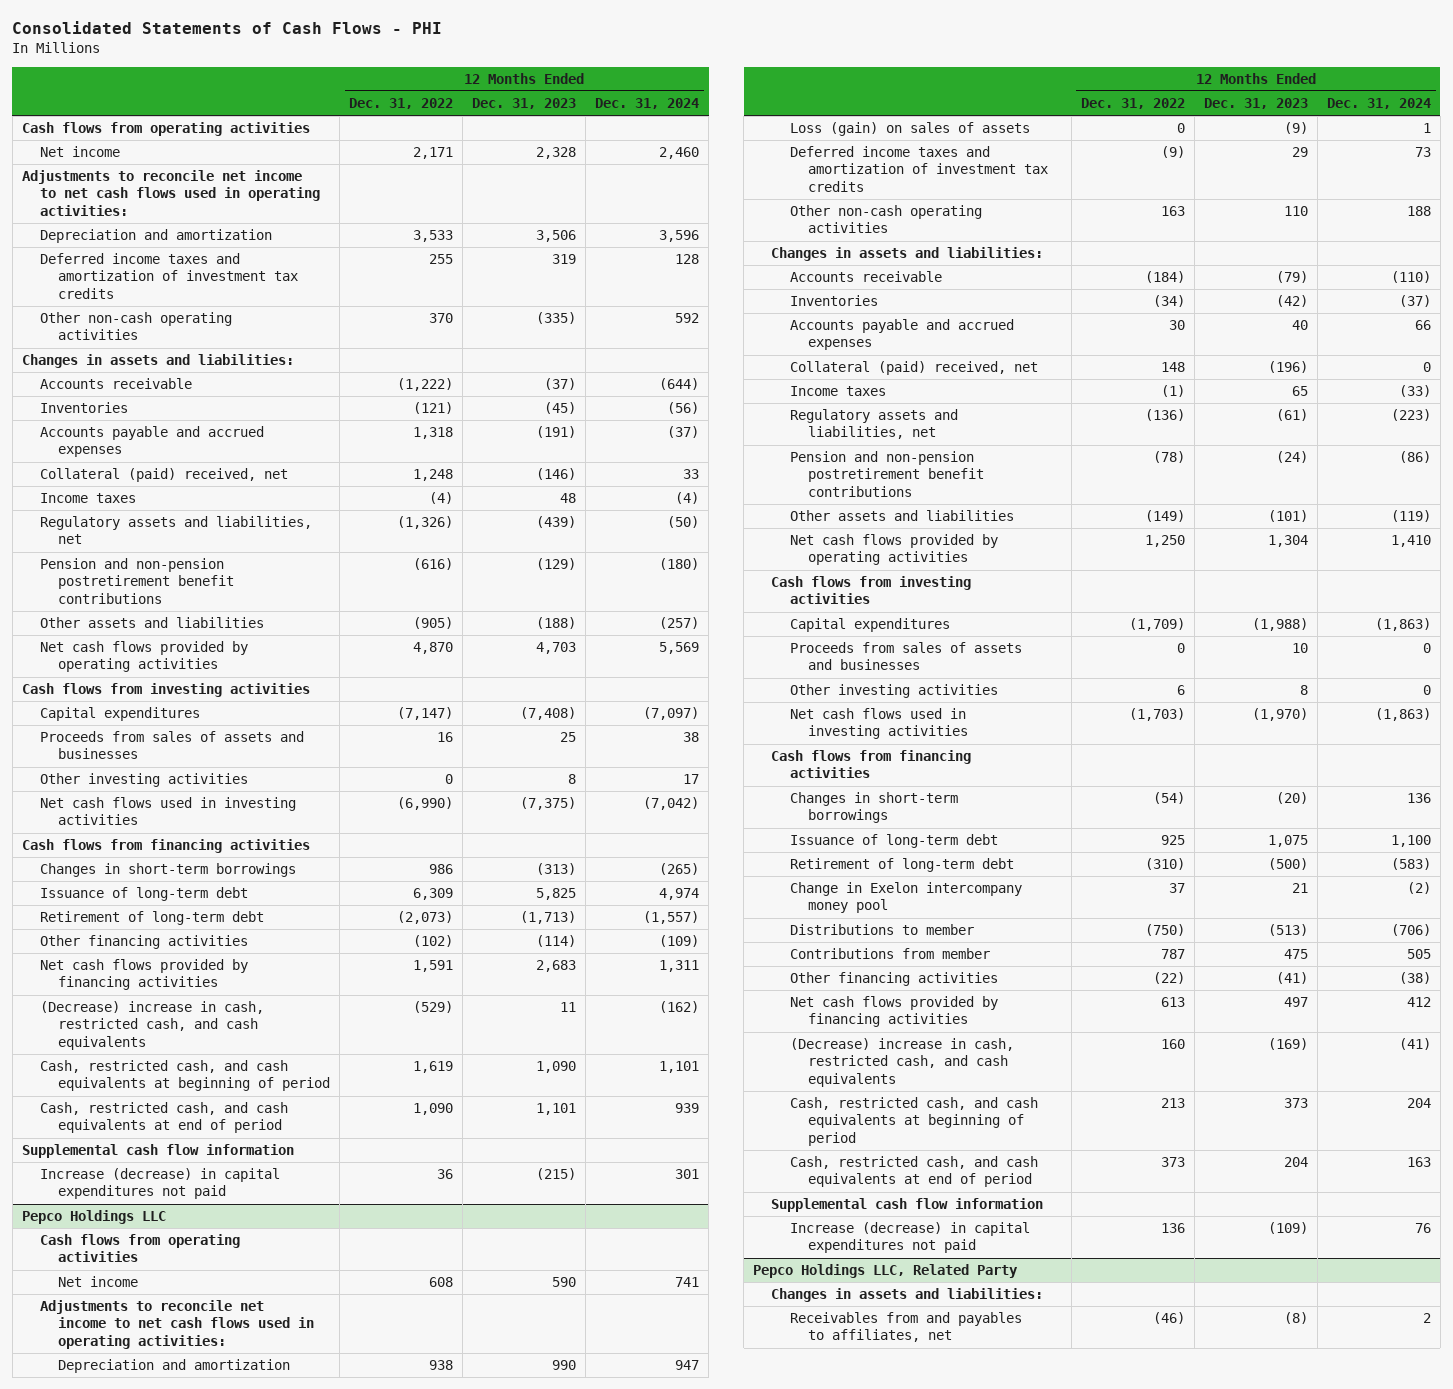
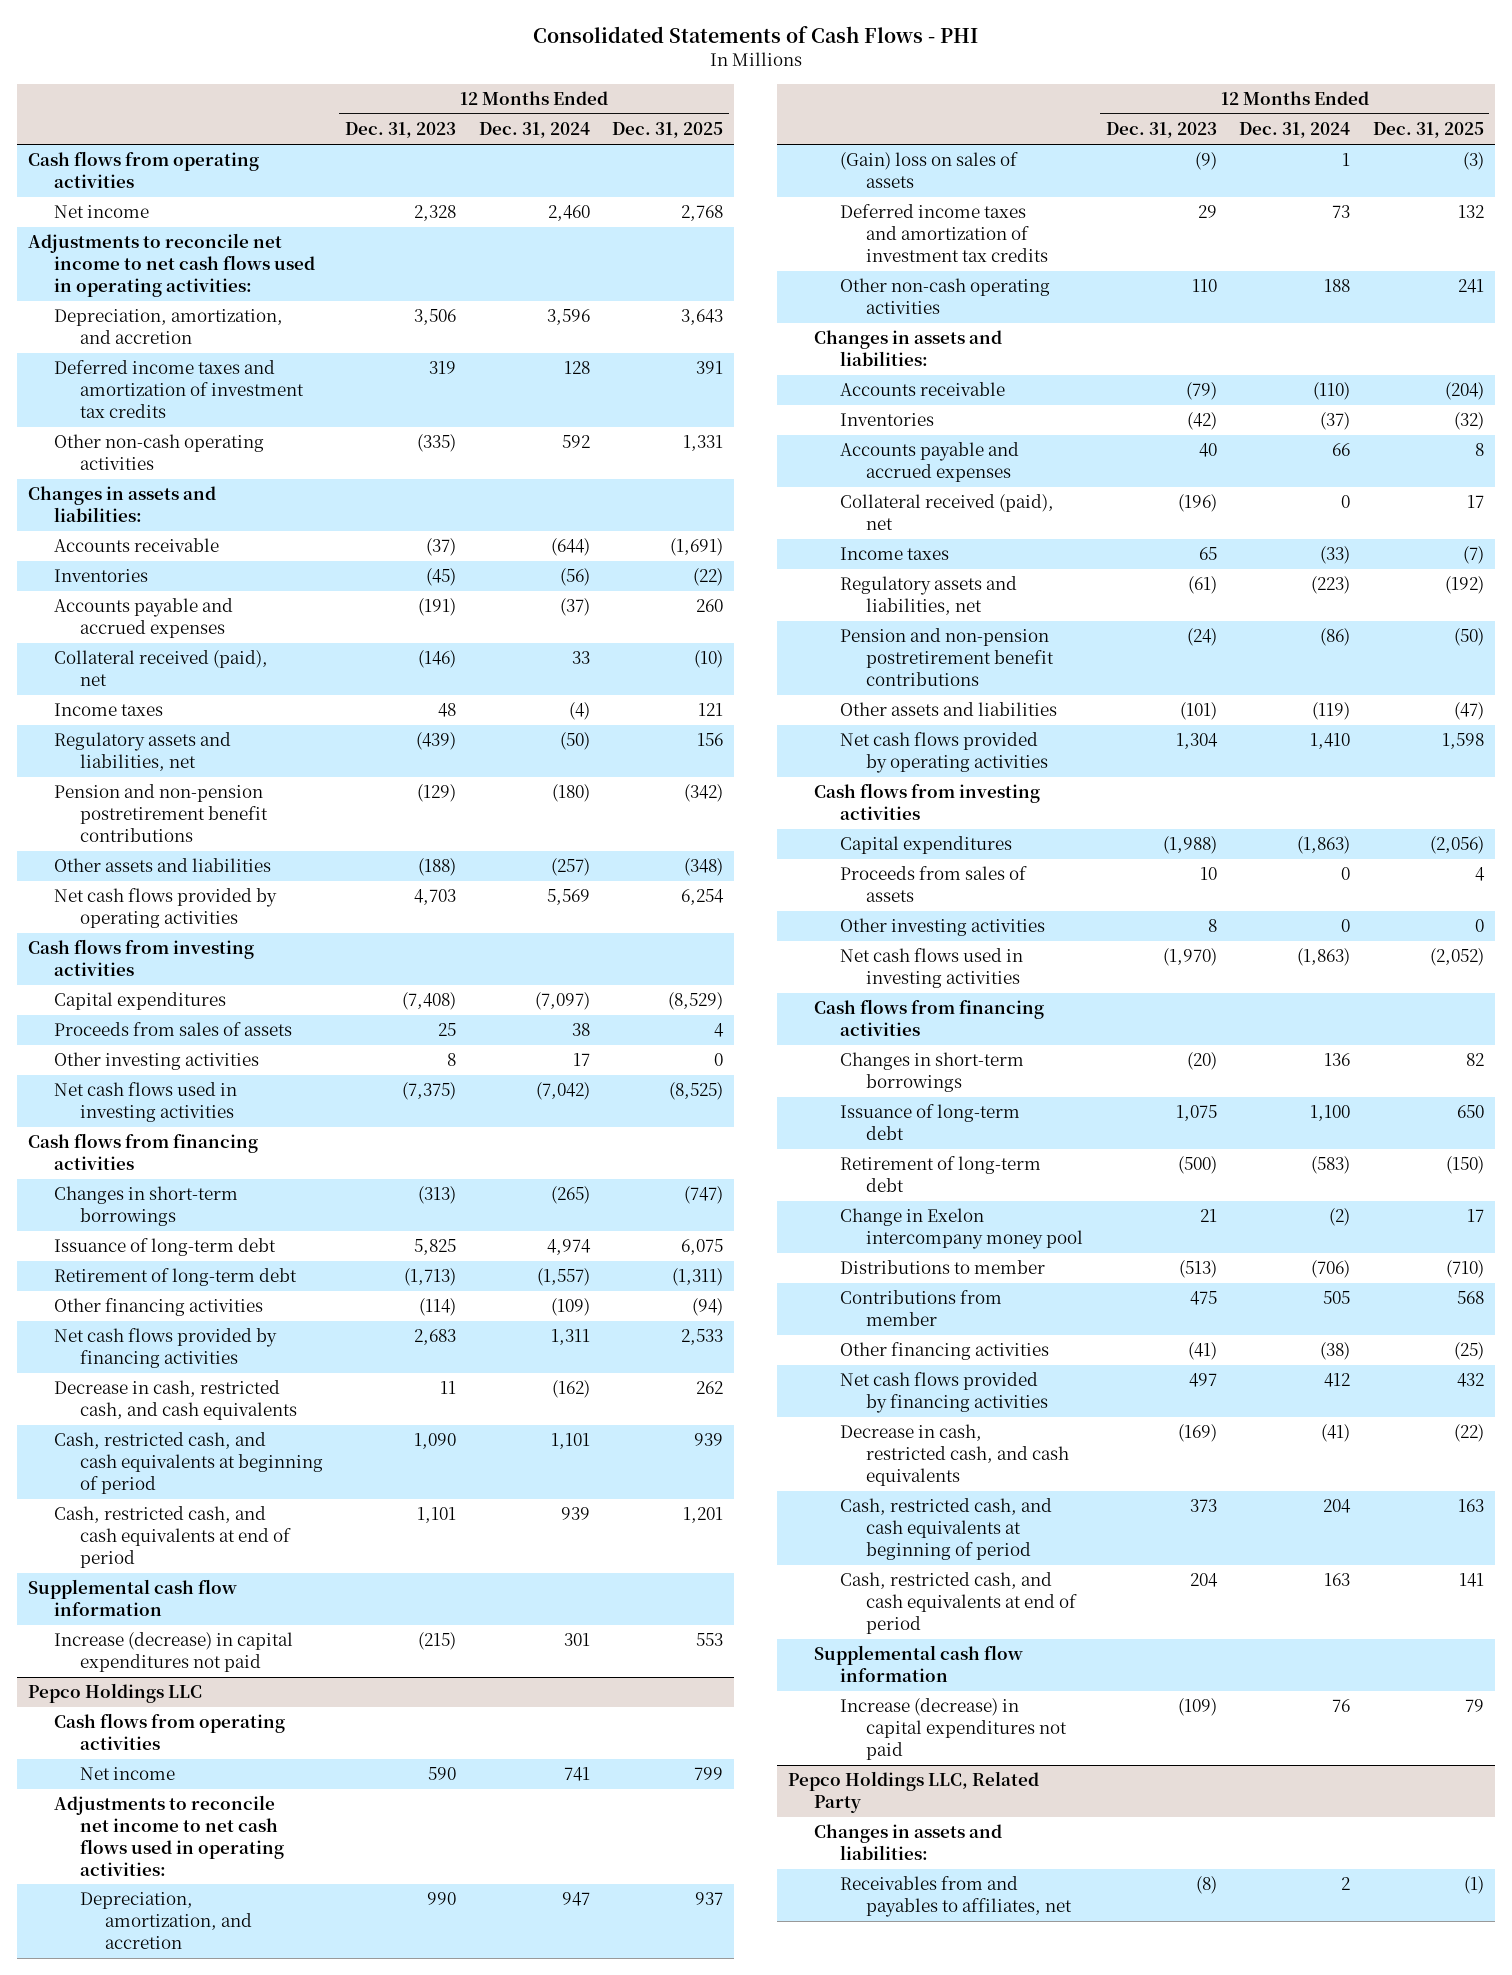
[349,98,454,110] Dec. 31, 2022 -> none
none -> [612,122,724,139] Dec. 31, 2025
[40,229,273,244] Depreciation and amortization -> [53,309,283,345] Depreciation, amortization, and accretion
[40,468,289,483] Collateral (paid) received, net -> [53,650,268,687] Collateral received (paid), net
[40,731,305,760] Proceeds from sales of assets and businesses -> [53,1022,292,1037] Proceeds from sales of assets
[40,1001,265,1050] (Decrease) increase in cash, restricted cash, and cash equivalents -> [53,1380,297,1421] Decrease in cash, restricted cash, and cash equivalents
[58,1359,291,1374] Depreciation and amortization -> [79,1892,253,1949] Depreciation, amortization, and accretion
[789,122,1030,137] Loss (gain) on sales of assets -> [840,152,1019,189] (Gain) loss on sales of assets
[789,361,1038,376] Collateral (paid) received, net -> [840,494,1055,531] Collateral received (paid), net
[789,642,1022,671] Proceeds from sales of assets and businesses -> [840,866,1028,903] Proceeds from sales of assets
[789,1038,1014,1087] (Decrease) increase in cash, restricted cash, and cash equivalents -> [840,1424,1069,1486] Decrease in cash, restricted cash, and cash equivalents

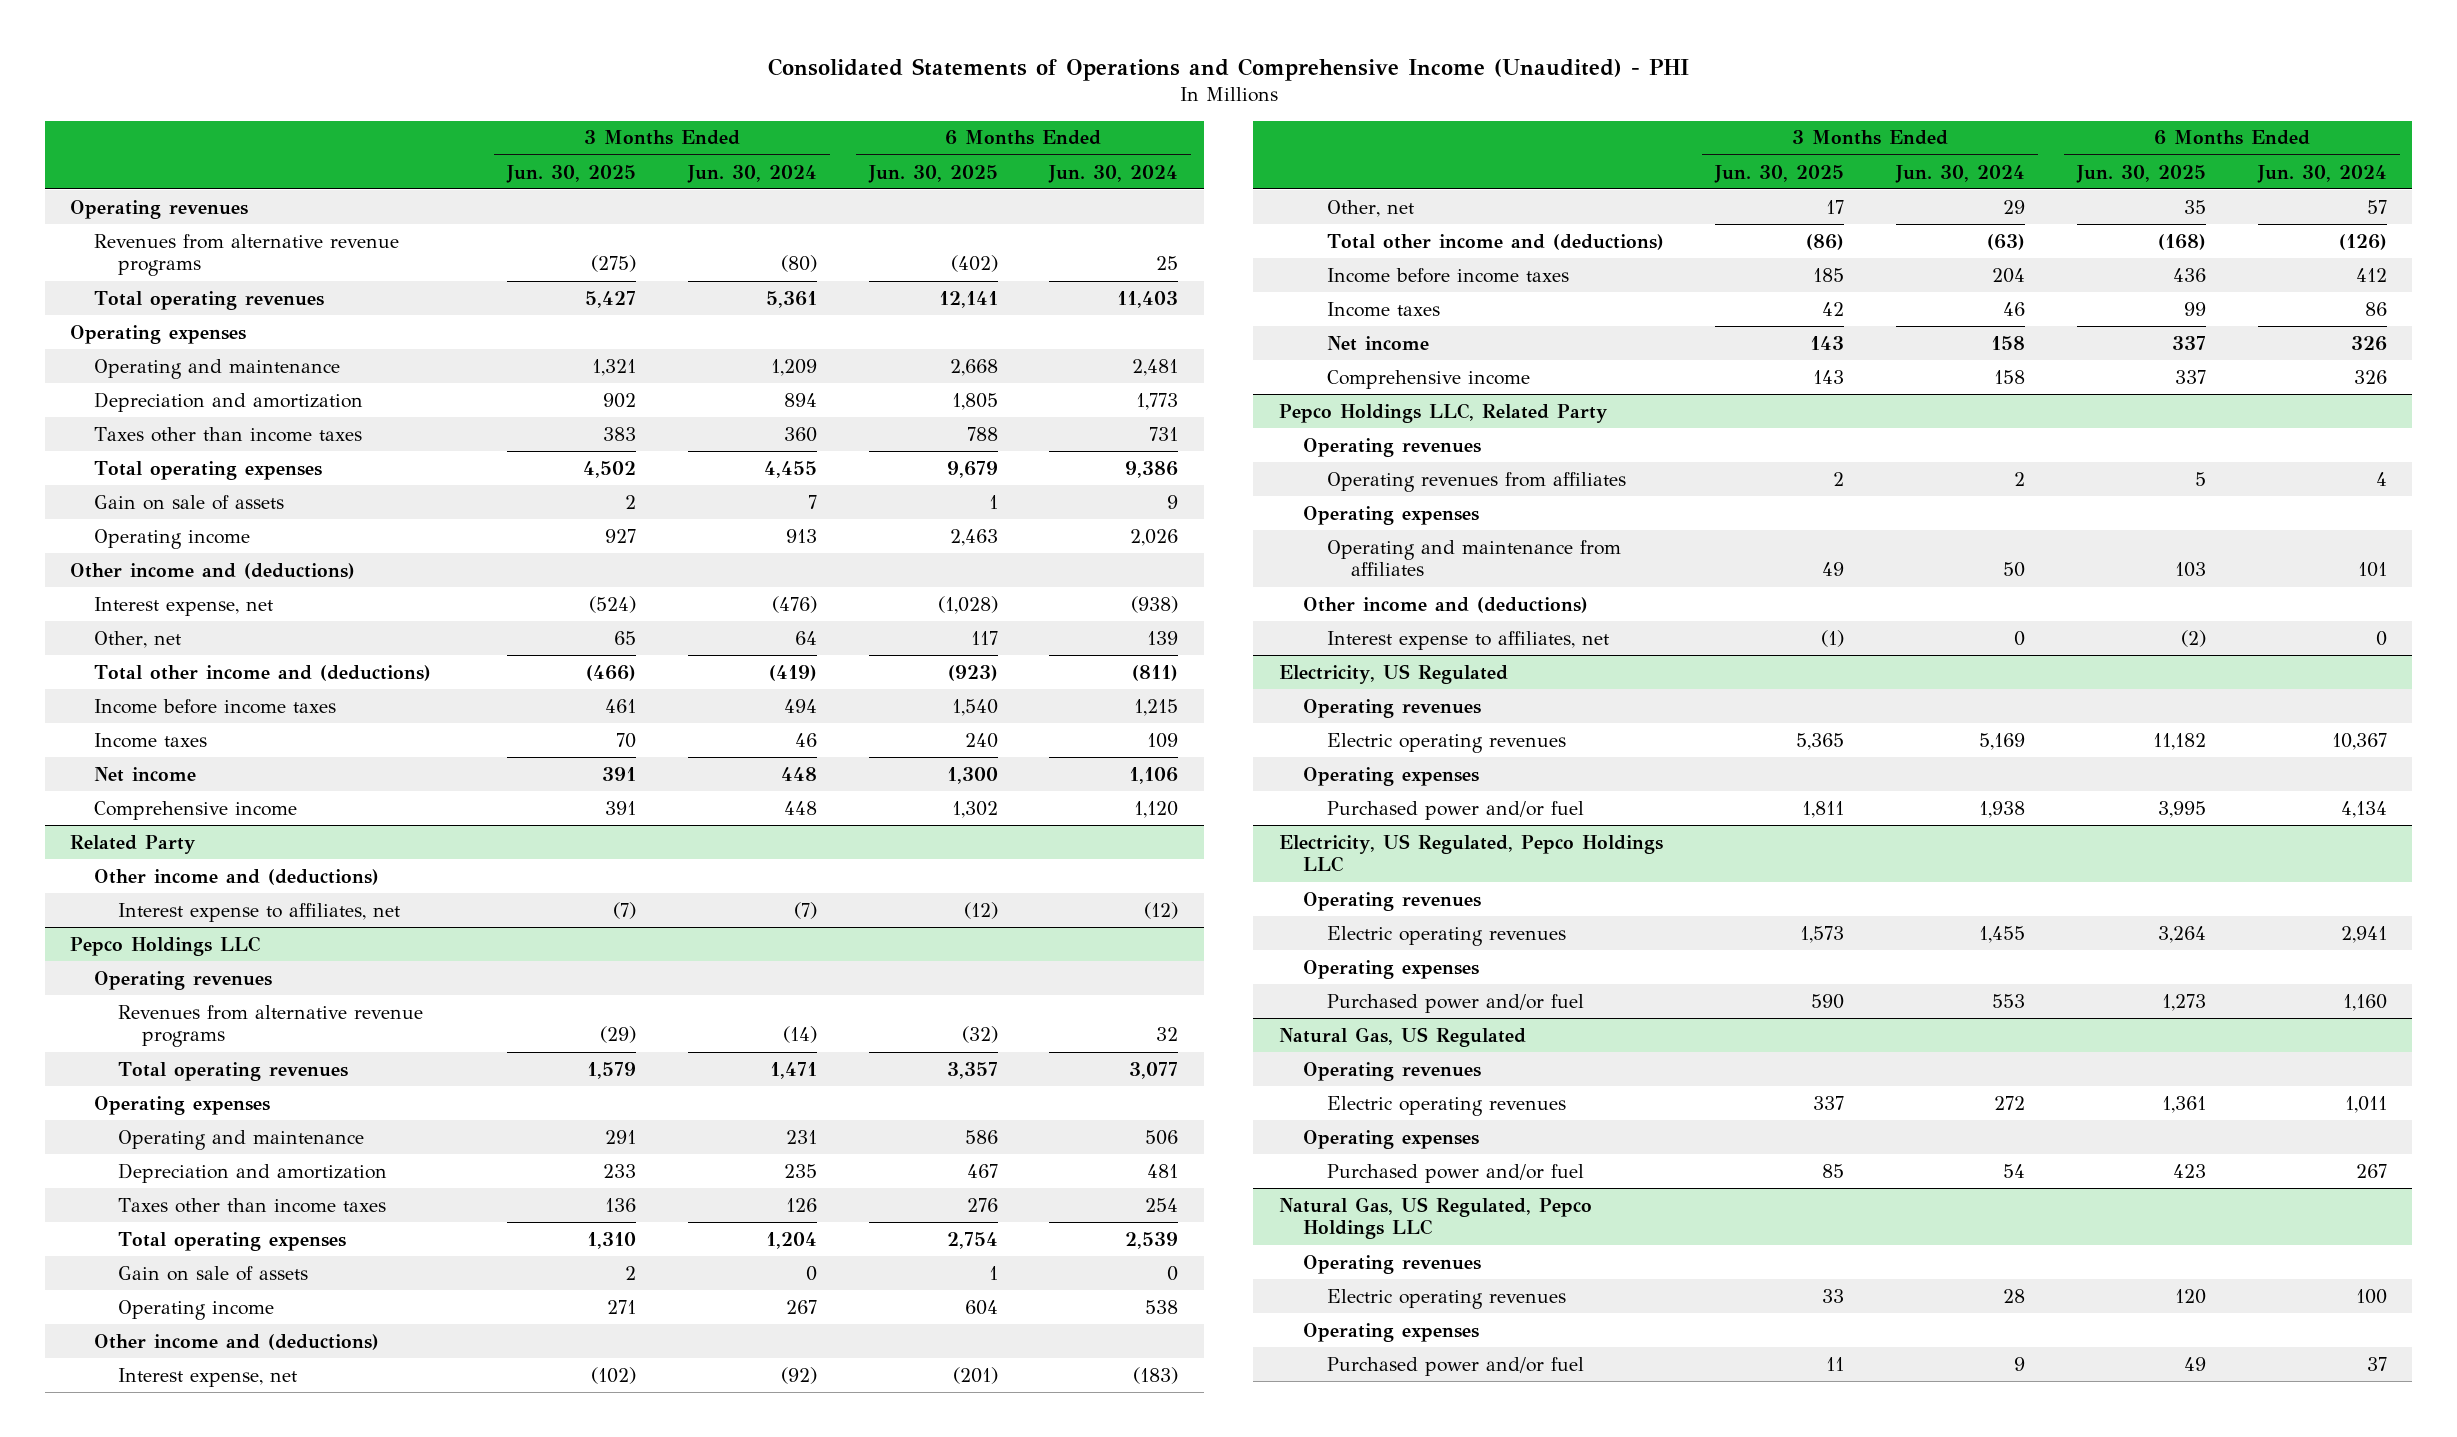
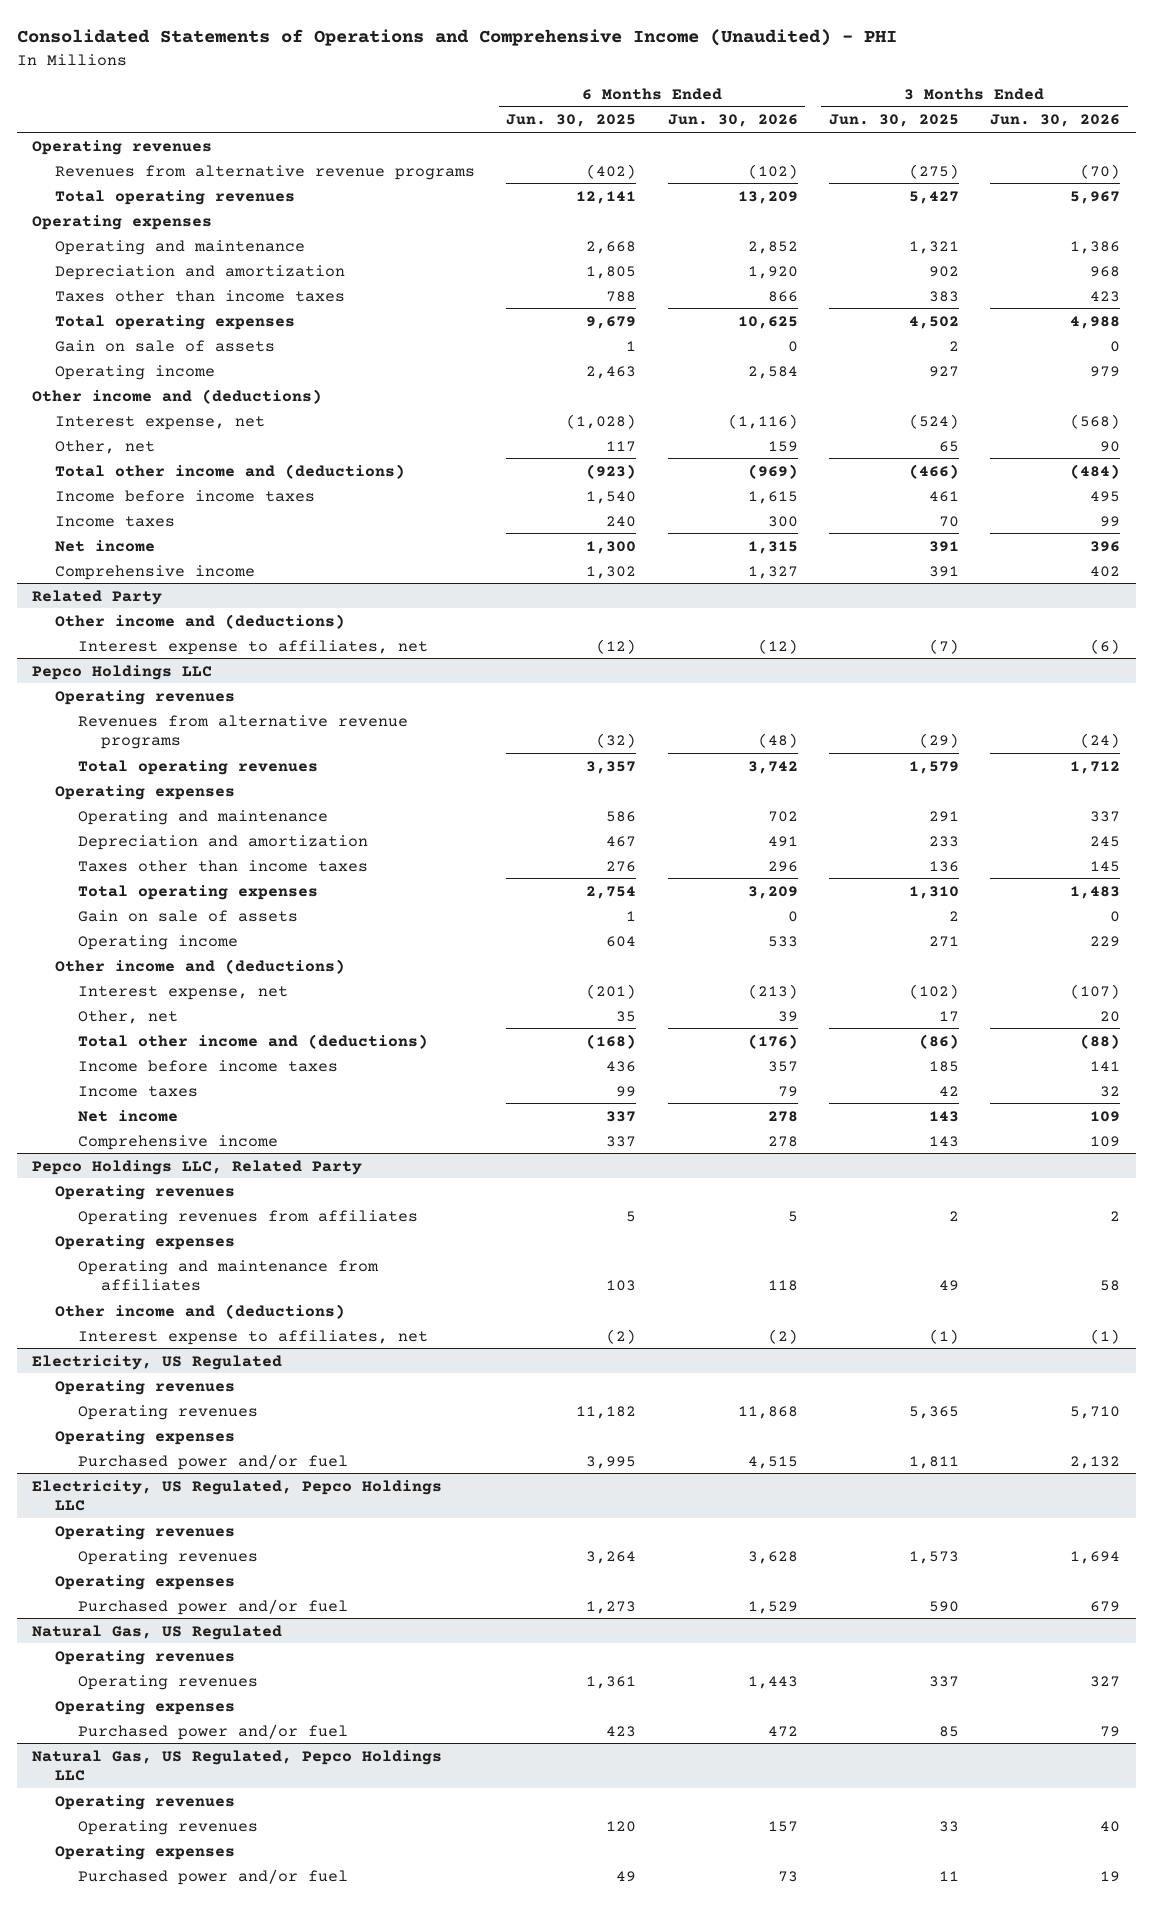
[686,164,817,183] Jun. 30, 2024 -> none
[1048,164,1179,183] Jun. 30, 2024 -> none
none -> [667,114,798,128] Jun. 30, 2026
none -> [989,114,1120,128] Jun. 30, 2026
[1326,732,1566,753] Electric operating revenues -> [78,1404,259,1420] Operating revenues
[1326,925,1566,946] Electric operating revenues -> [78,1549,259,1565] Operating revenues
[1326,1095,1566,1116] Electric operating revenues -> [78,1674,259,1690] Operating revenues
[1326,1288,1566,1309] Electric operating revenues -> [78,1819,259,1835] Operating revenues

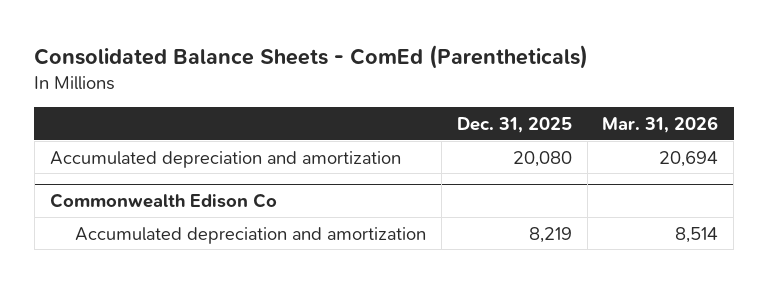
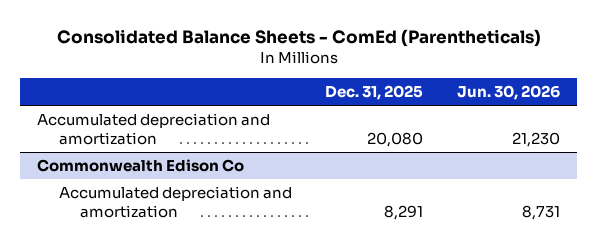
[602,115,719,133] Mar. 31, 2026 -> none
none -> [457,85,561,101] Jun. 30, 2026
[528,226,572,243] 8,219 -> [384,204,424,220] 8,291

